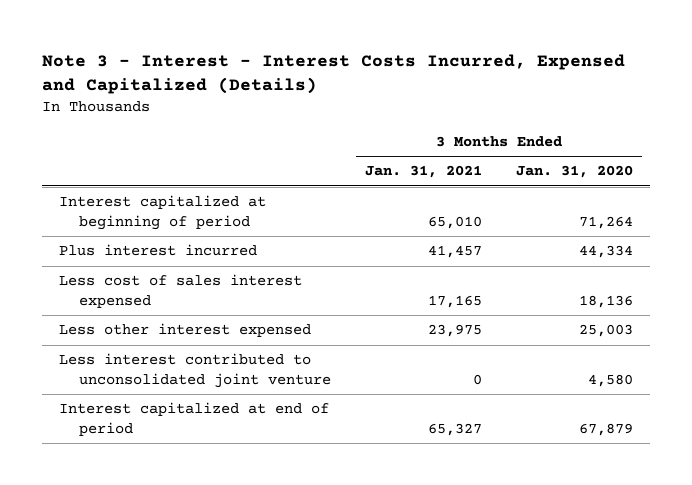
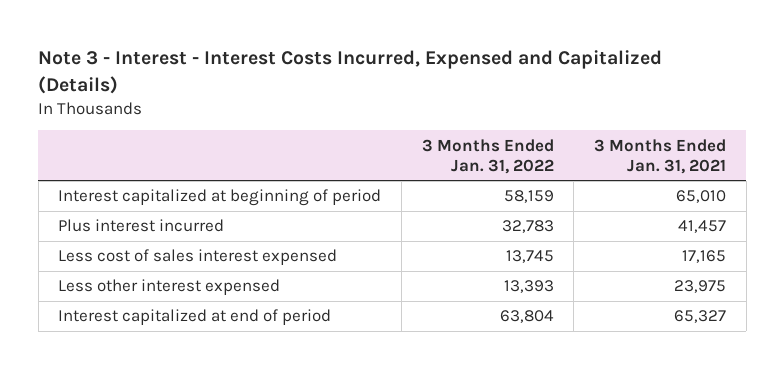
[516,165,634,179] Jan. 31, 2020 -> none
none -> [421,138,554,174] 3 Months Ended Jan. 31, 2022
[59,353,331,388] Less interest contributed to unconsolidated joint venture -> none

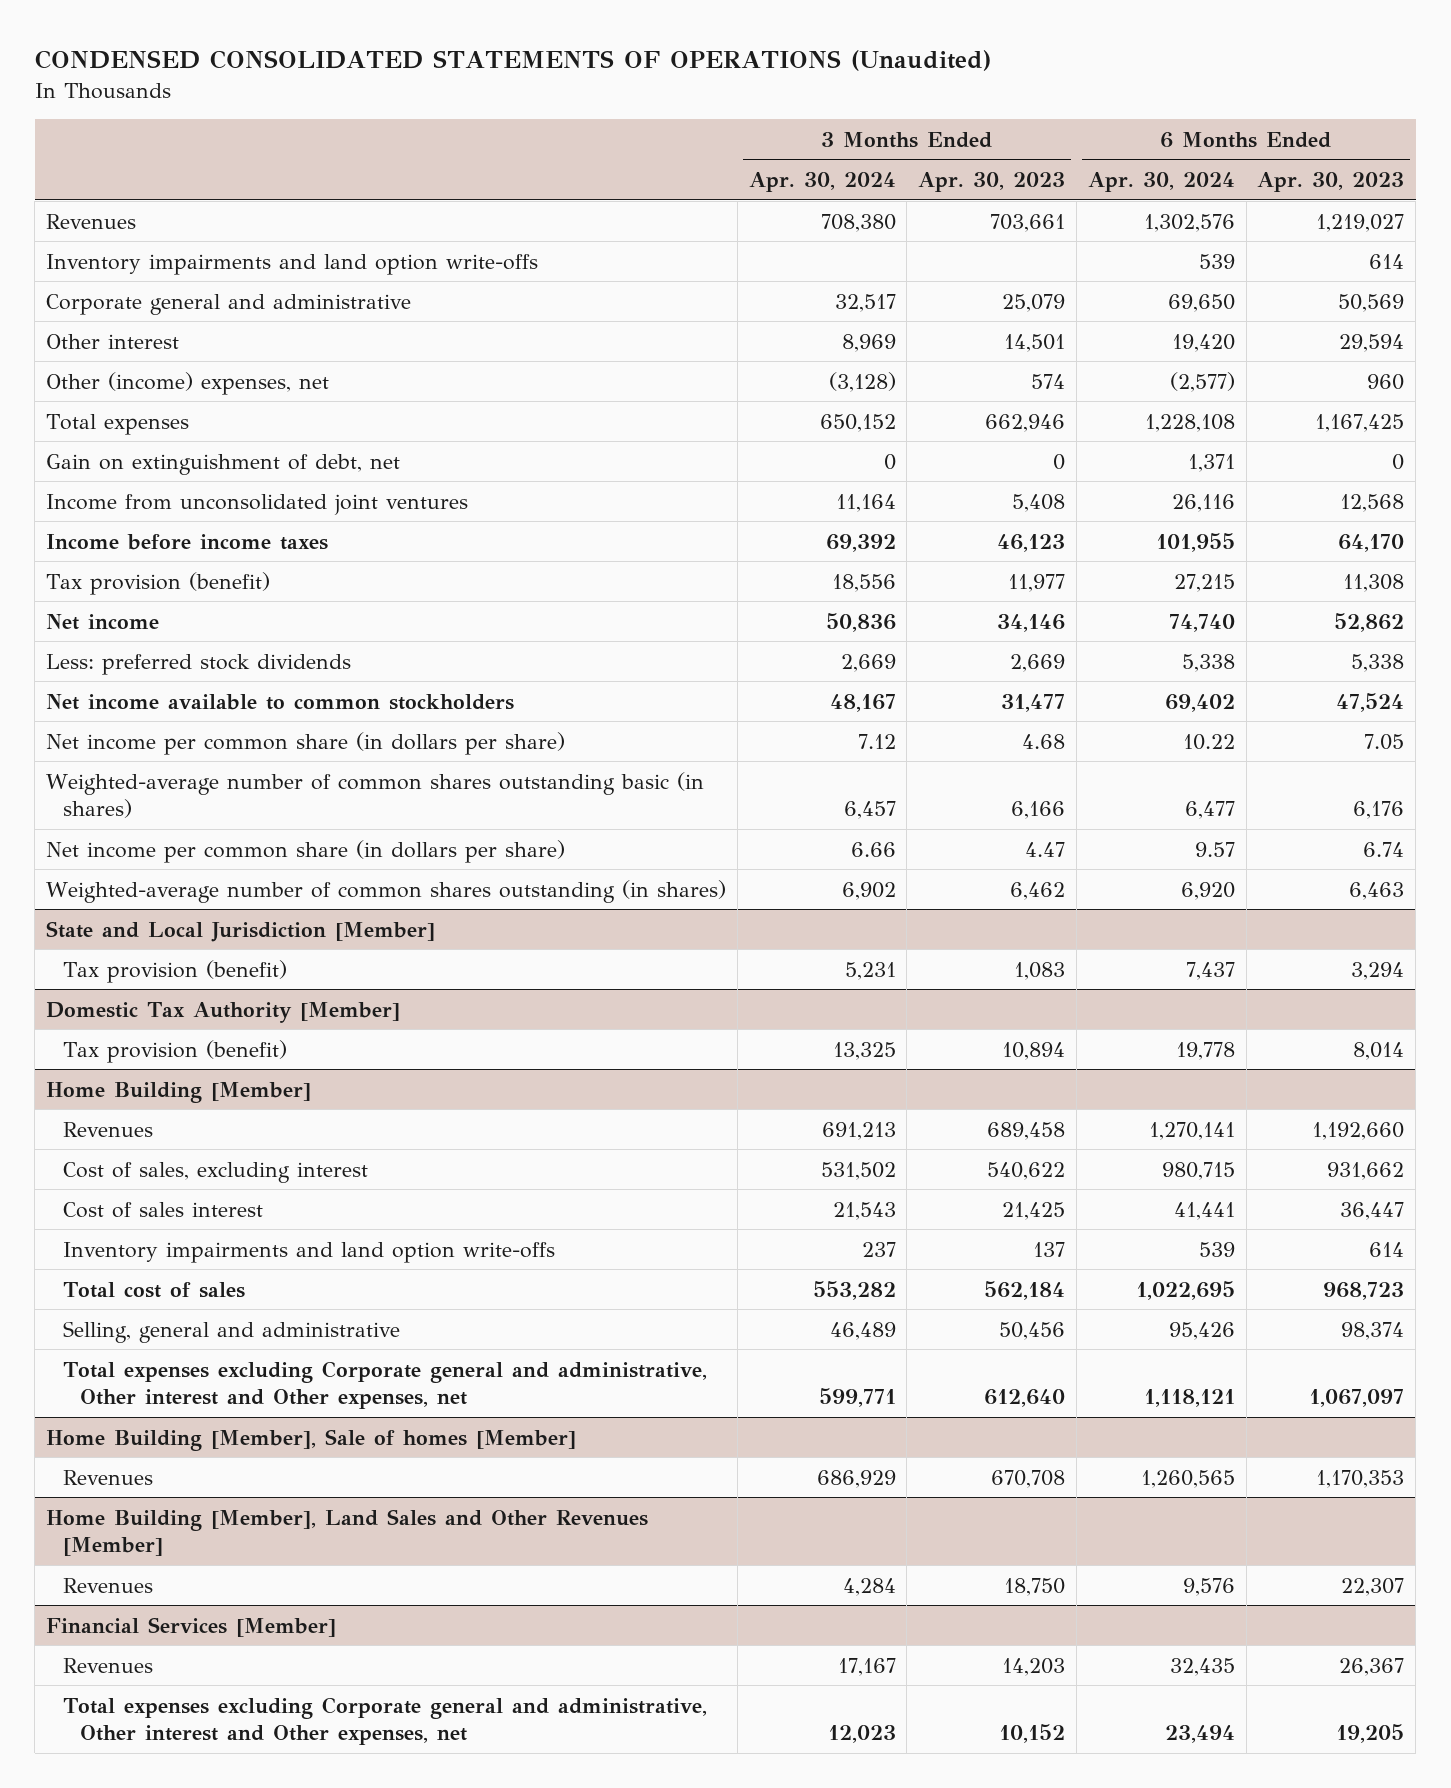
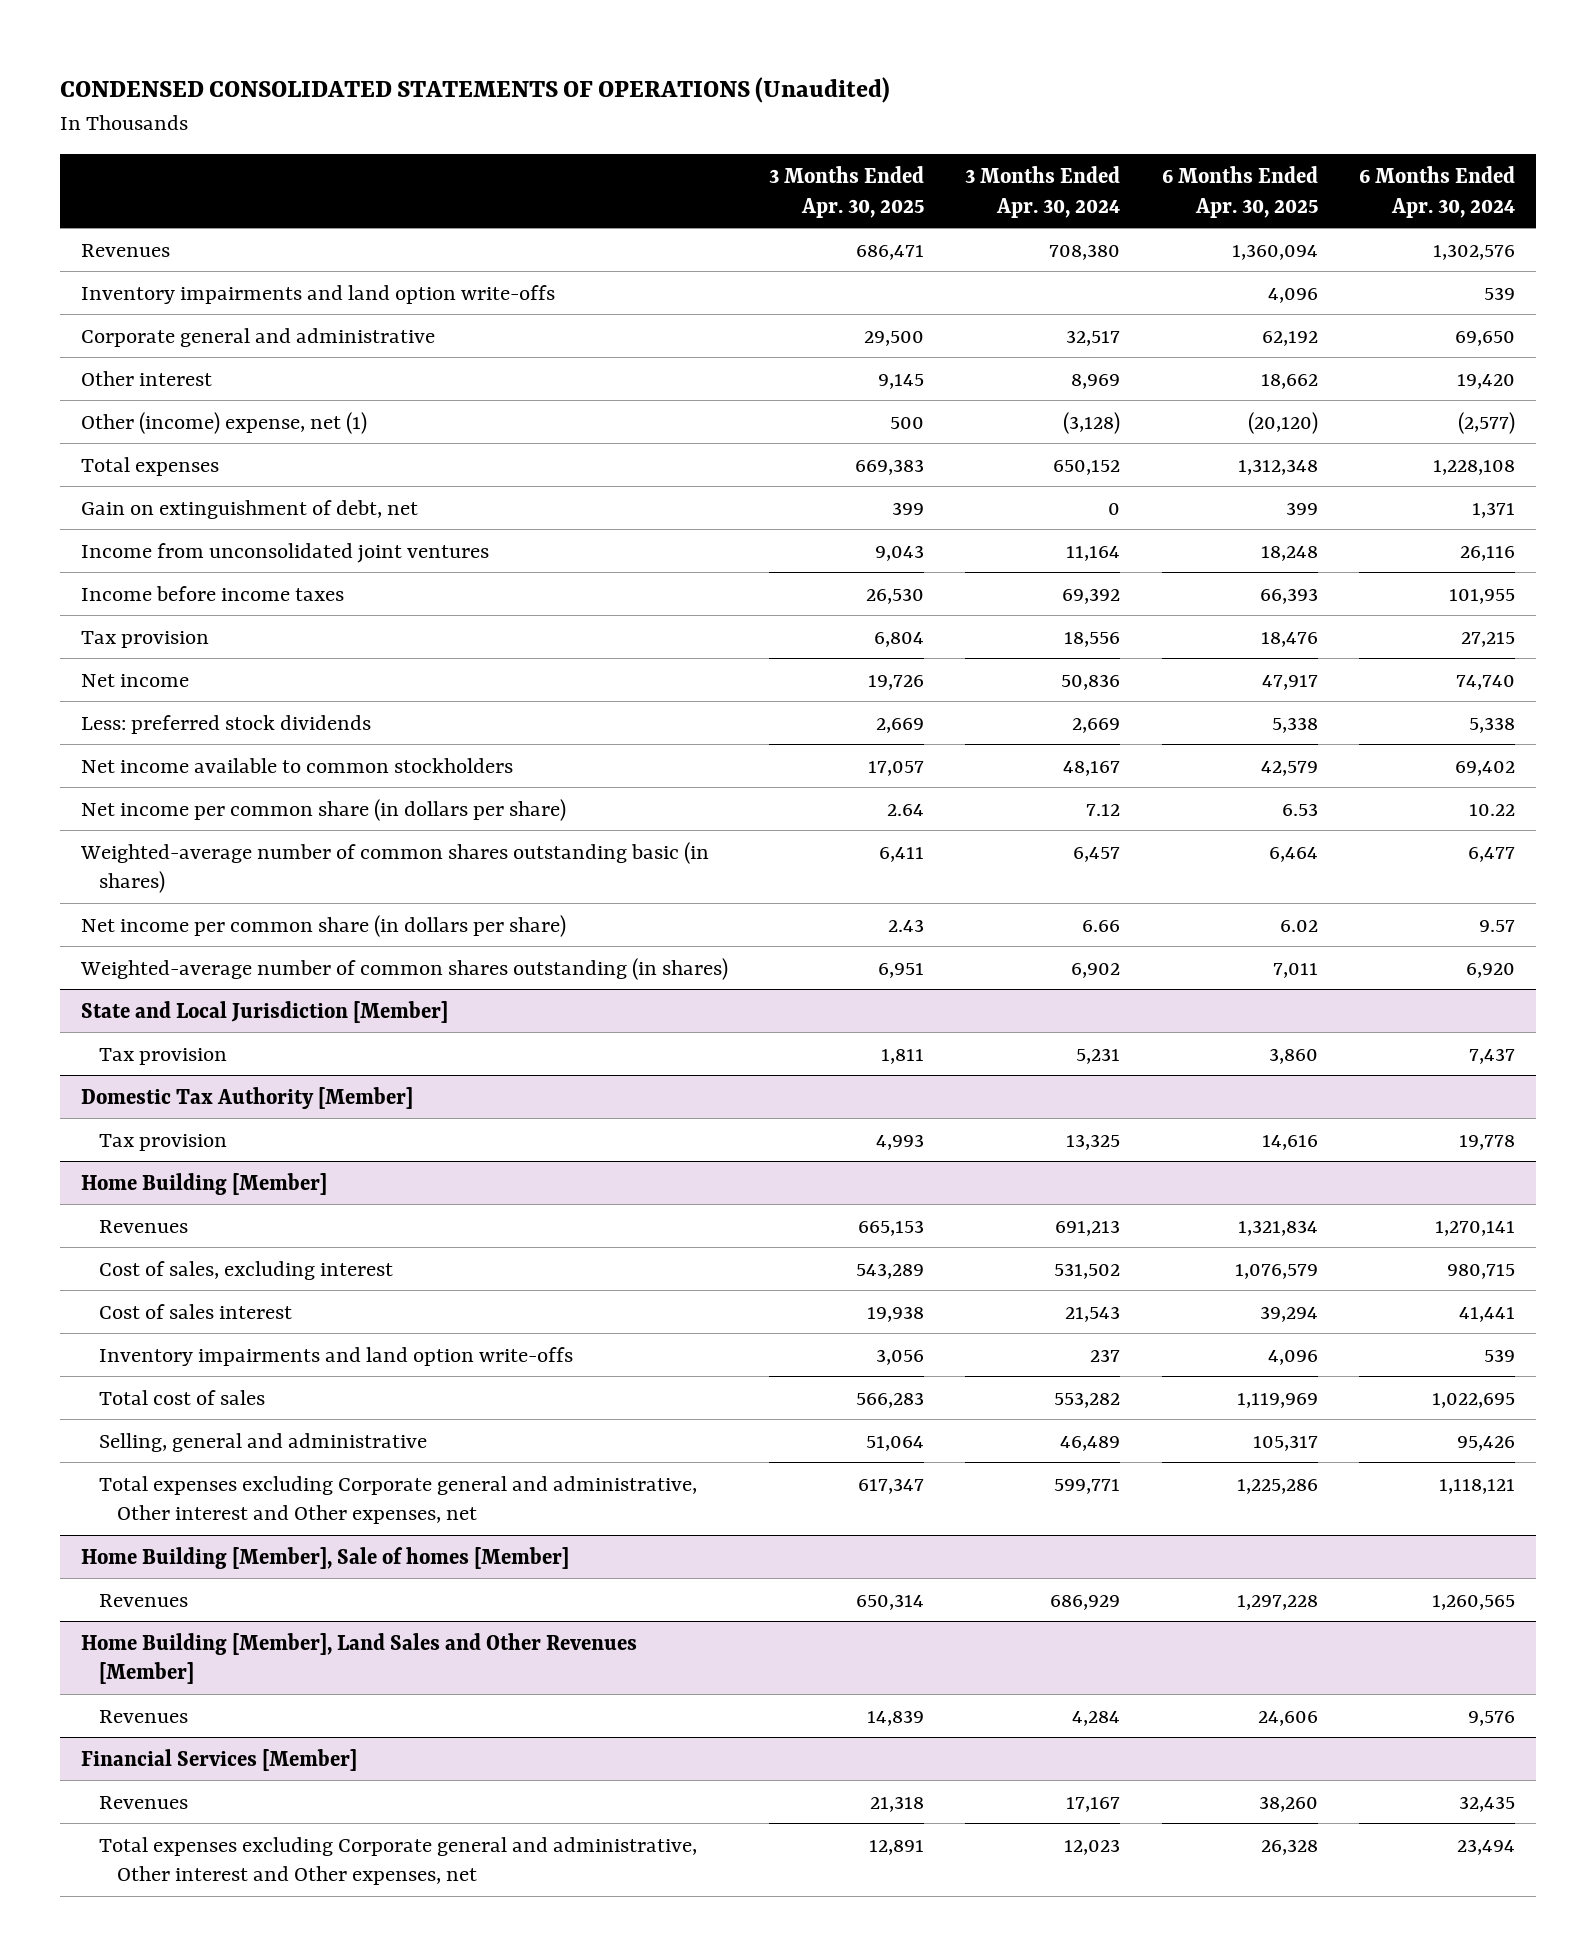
[918,172,1066,193] Apr. 30, 2023 -> none
[1257,172,1405,193] Apr. 30, 2023 -> none
none -> [769,165,925,218] 3 Months Ended Apr. 30, 2025
none -> [1161,165,1318,218] 6 Months Ended Apr. 30, 2025
[46,371,330,395] Other (income) expenses, net -> [80,411,367,434] Other (income) expense, net (1)
[46,571,271,595] Tax provision (benefit) -> [80,630,209,648] Tax provision
[62,959,287,983] Tax provision (benefit) -> [98,1047,227,1065] Tax provision
[62,1039,287,1063] Tax provision (benefit) -> [98,1133,227,1151] Tax provision

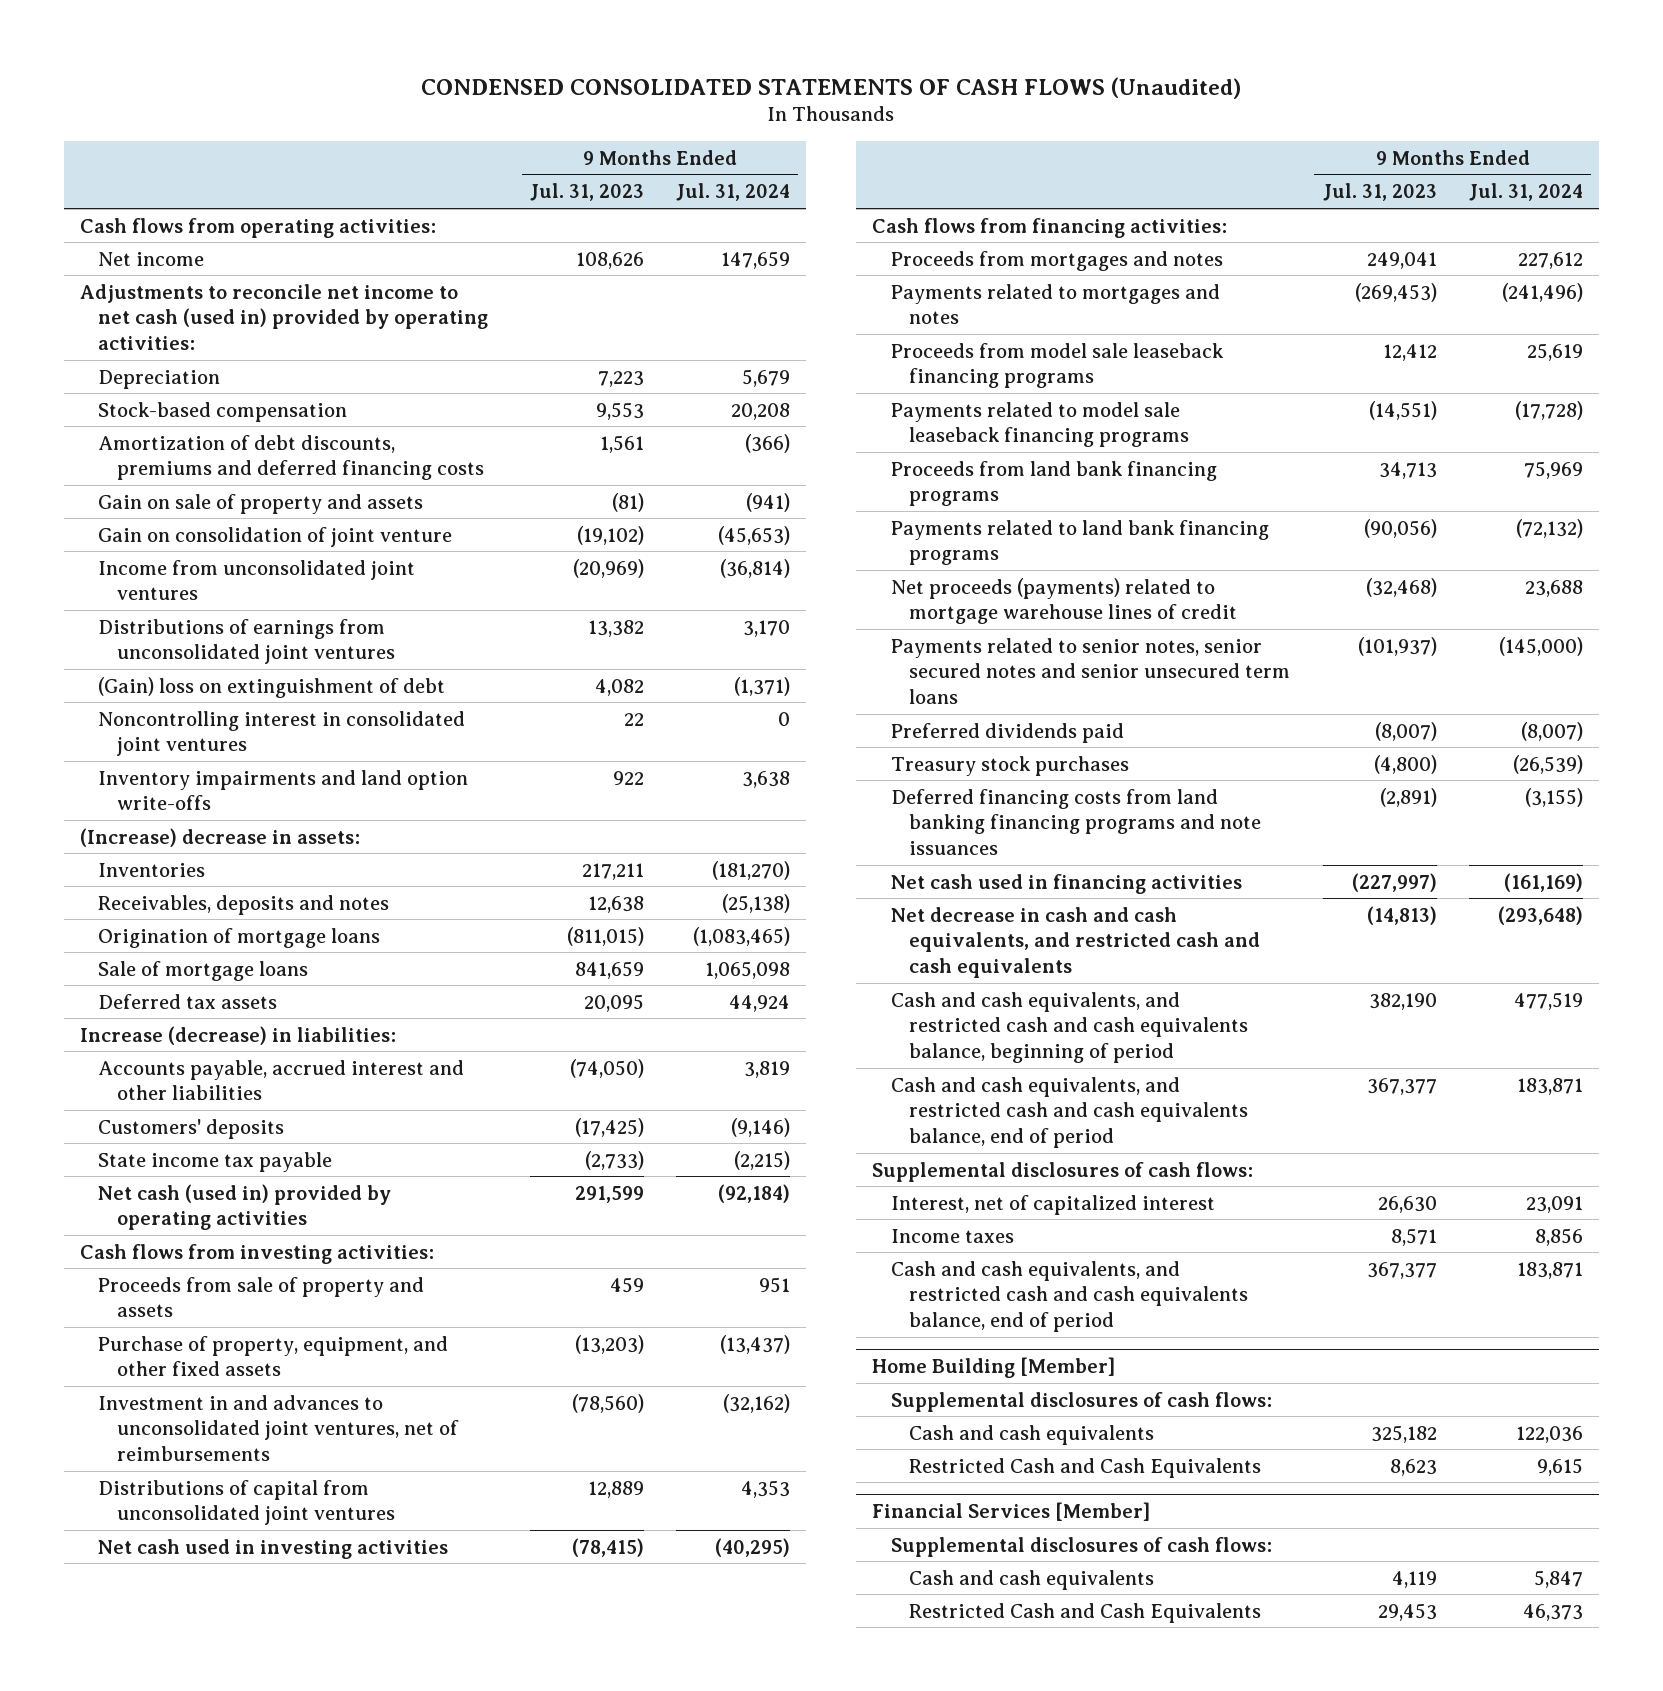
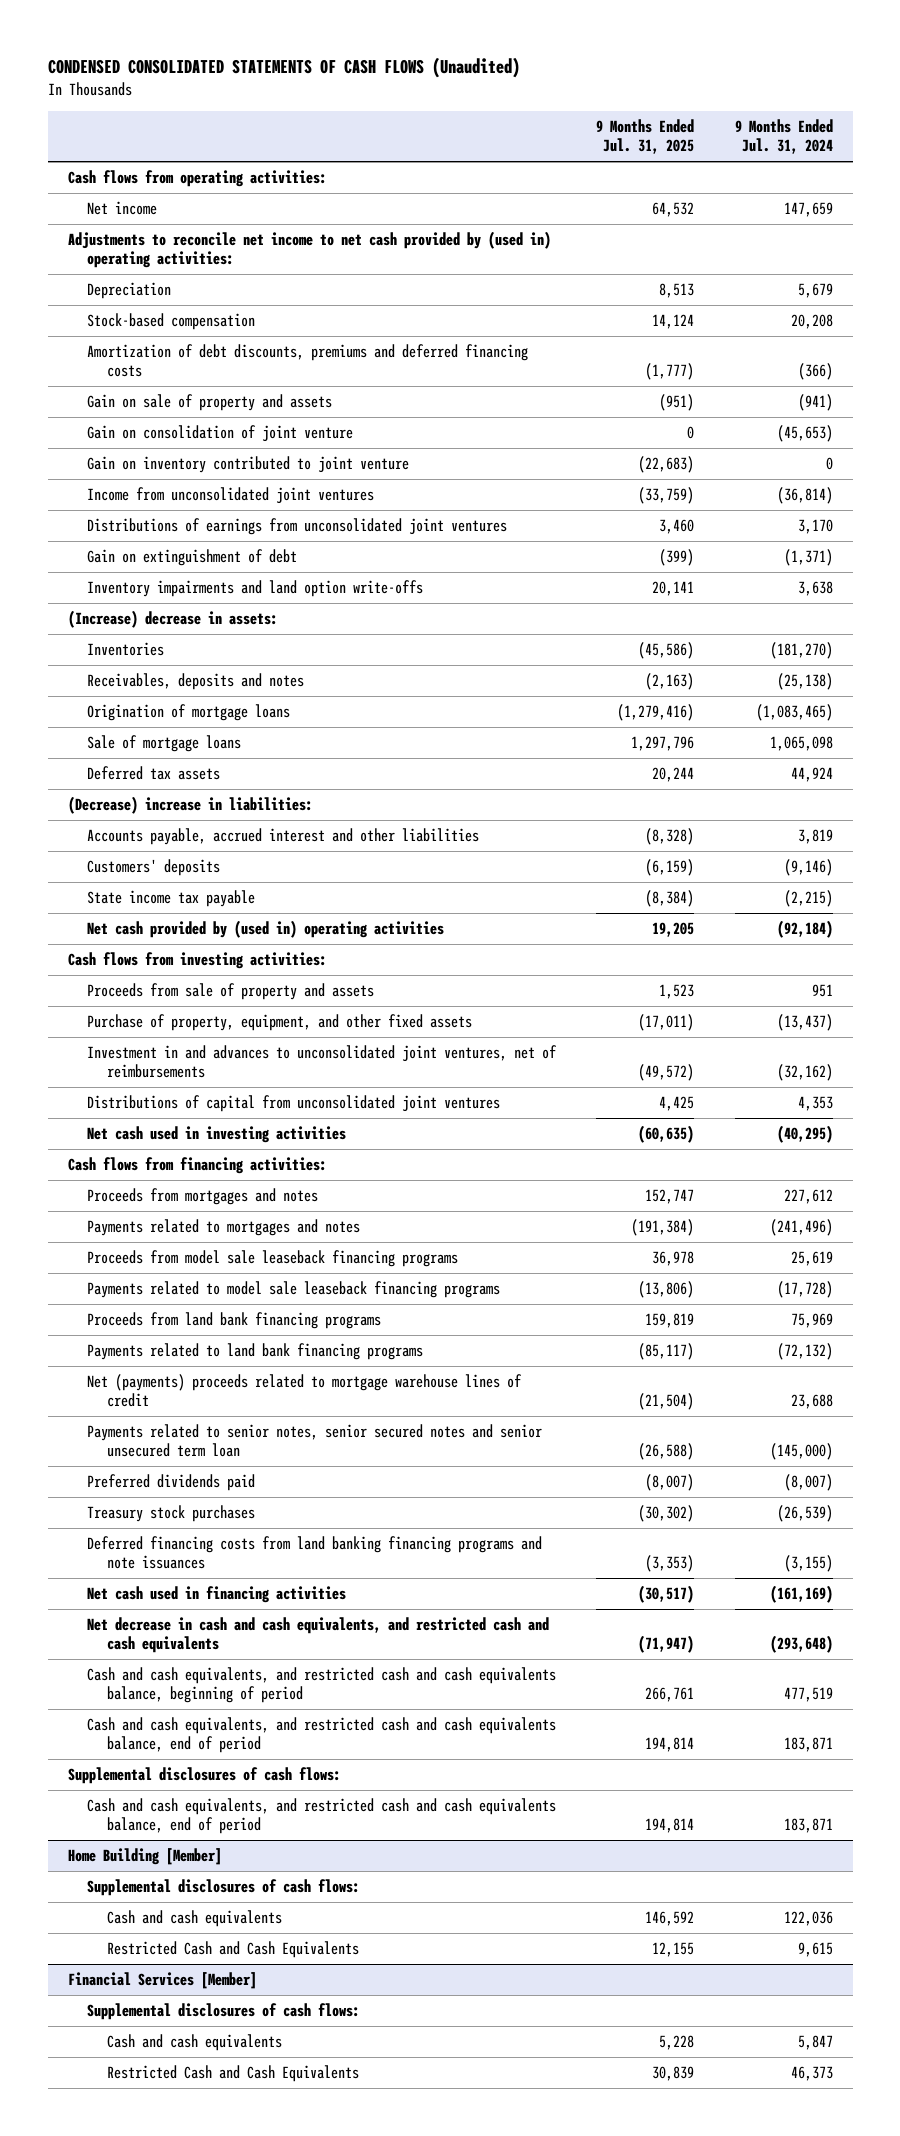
[530,183,645,202] Jul. 31, 2023 -> none
none -> [596,119,695,155] 9 Months Ended Jul. 31, 2025
[79,283,489,351] Adjustments to reconcile net income to net cash (used in) provided by operating activities: -> [67,231,551,269] Adjustments to reconcile net income to net cash provided by (used in) operating activities:
none -> [87,456,410,474] Gain on inventory contributed to joint venture
[98,710,466,757] Noncontrolling interest in consolidated joint ventures -> none
[98,676,446,698] (Gain) loss on extinguishment of debt -> [87,549,298,567] Gain on extinguishment of debt
[79,1025,396,1045] Increase (decrease) in liabilities: -> [67,796,313,815] (Decrease) increase in liabilities:
[98,1183,392,1231] Net cash (used in) provided by operating activities -> [87,920,445,939] Net cash provided by (used in) operating activities
[890,577,1238,625] Net proceeds (payments) related to mortgage warehouse lines of credit -> [87,1374,523,1408] Net (payments) proceeds related to mortgage warehouse lines of credit
[890,637,1291,705] Payments related to senior notes, senior secured notes and senior unsecured term loans -> [87,1424,543,1458] Payments related to senior notes, senior secured notes and senior unsecured term loan
[890,1194,1215,1215] Interest, net of capitalized interest -> none
[890,1228,1014,1243] Income taxes -> none

